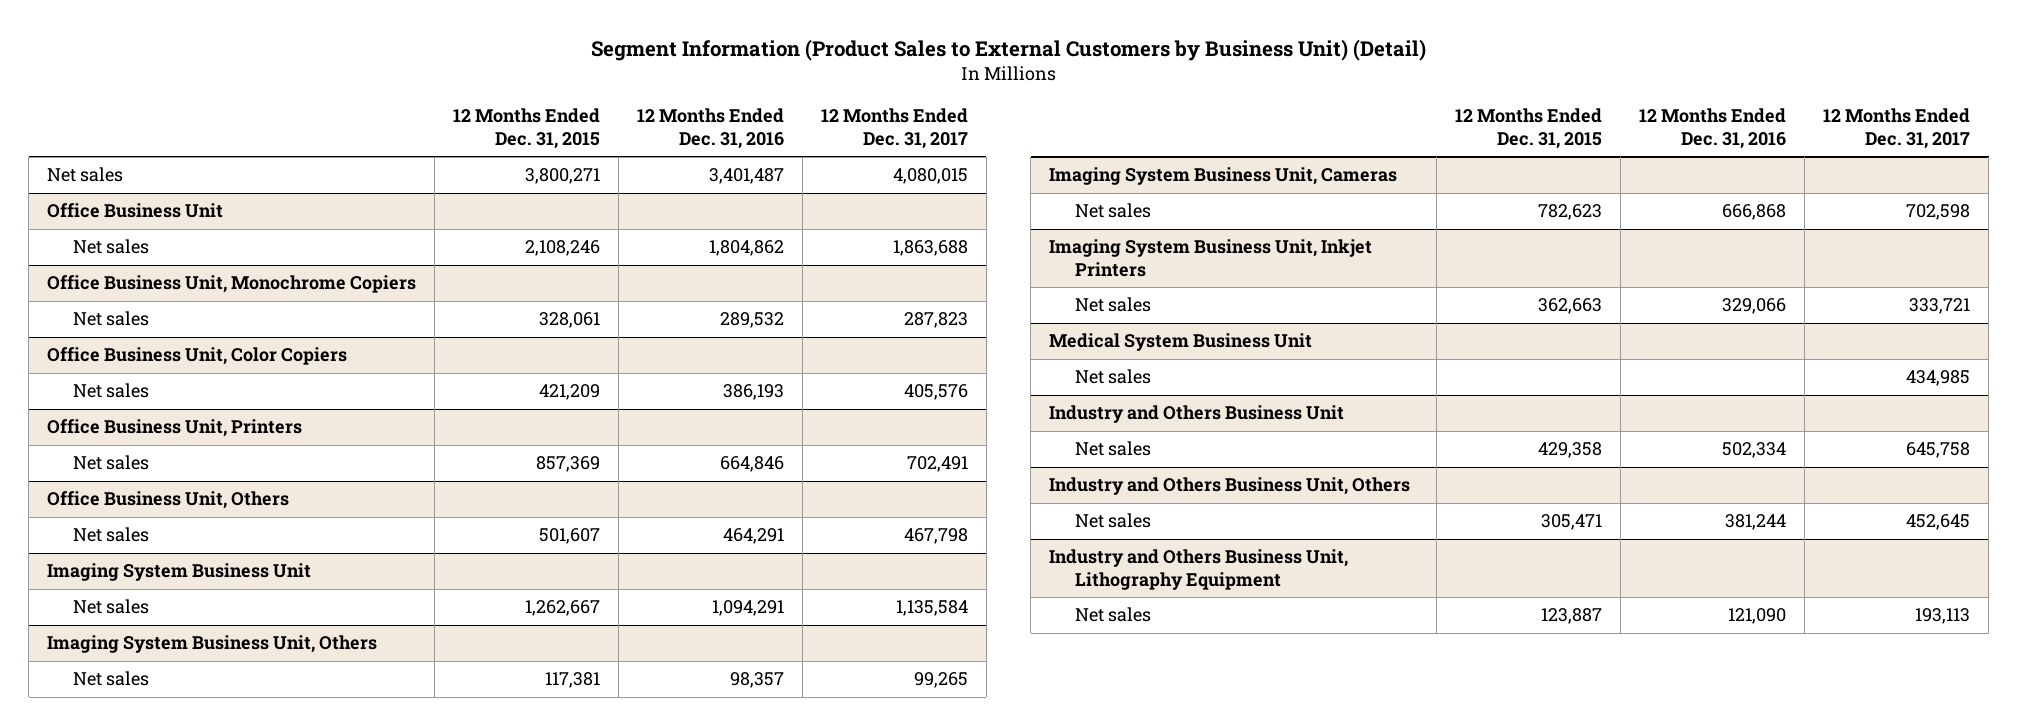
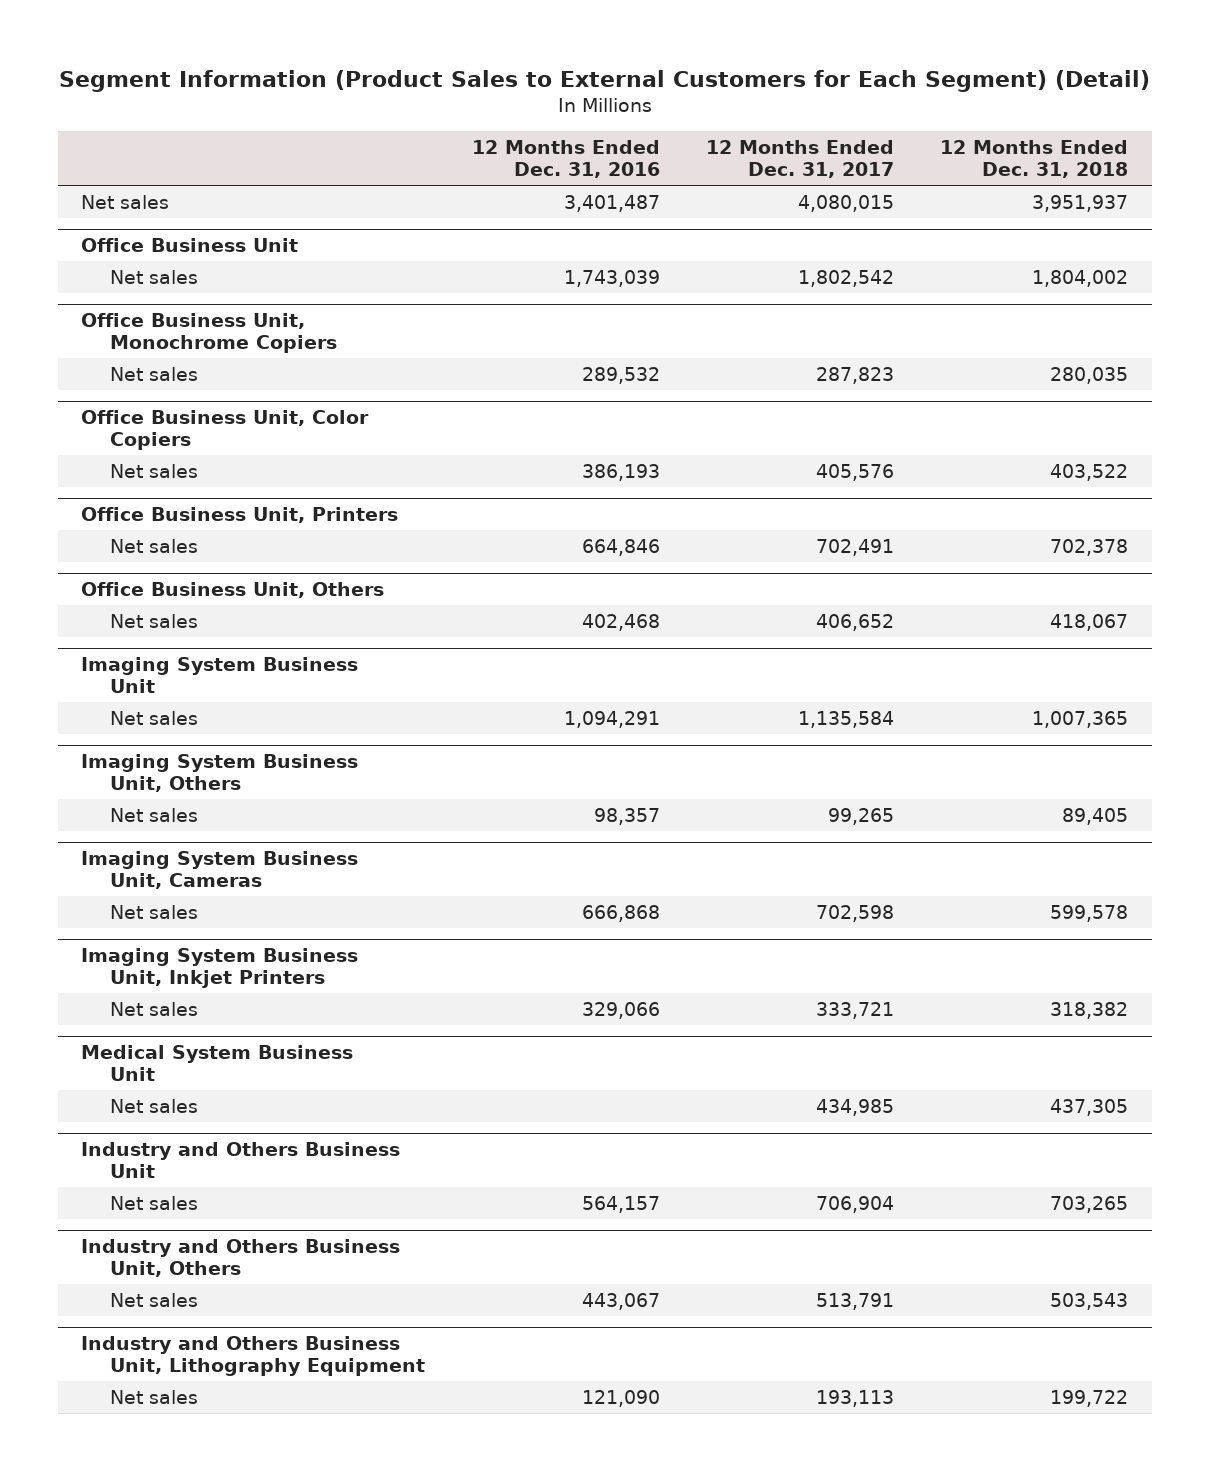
[590,39,1426,62] Segment Information (Product Sales to External Customers by Business Unit) (Detail) -> [58,70,1150,93] Segment Information (Product Sales to External Customers for Each Segment) (Detail)
[453,108,601,150] 12 Months Ended Dec. 31, 2015 -> none
none -> [940,139,1129,179] 12 Months Ended Dec. 31, 2018
[708,240,784,257] 1,804,862 -> [563,269,660,287] 1,743,039
[892,240,968,257] 1,863,688 -> [798,269,895,287] 1,802,542
[722,528,784,545] 464,291 -> [581,613,660,631] 402,468
[903,528,968,545] 467,798 -> [816,613,895,631] 406,652
[1722,442,1787,459] 502,334 -> [581,1195,660,1213] 564,157
[1906,442,1971,459] 645,758 -> [816,1195,895,1213] 706,904
[1725,514,1787,531] 381,244 -> [581,1292,660,1310] 443,067
[1906,514,1971,531] 452,645 -> [816,1292,895,1310] 513,791

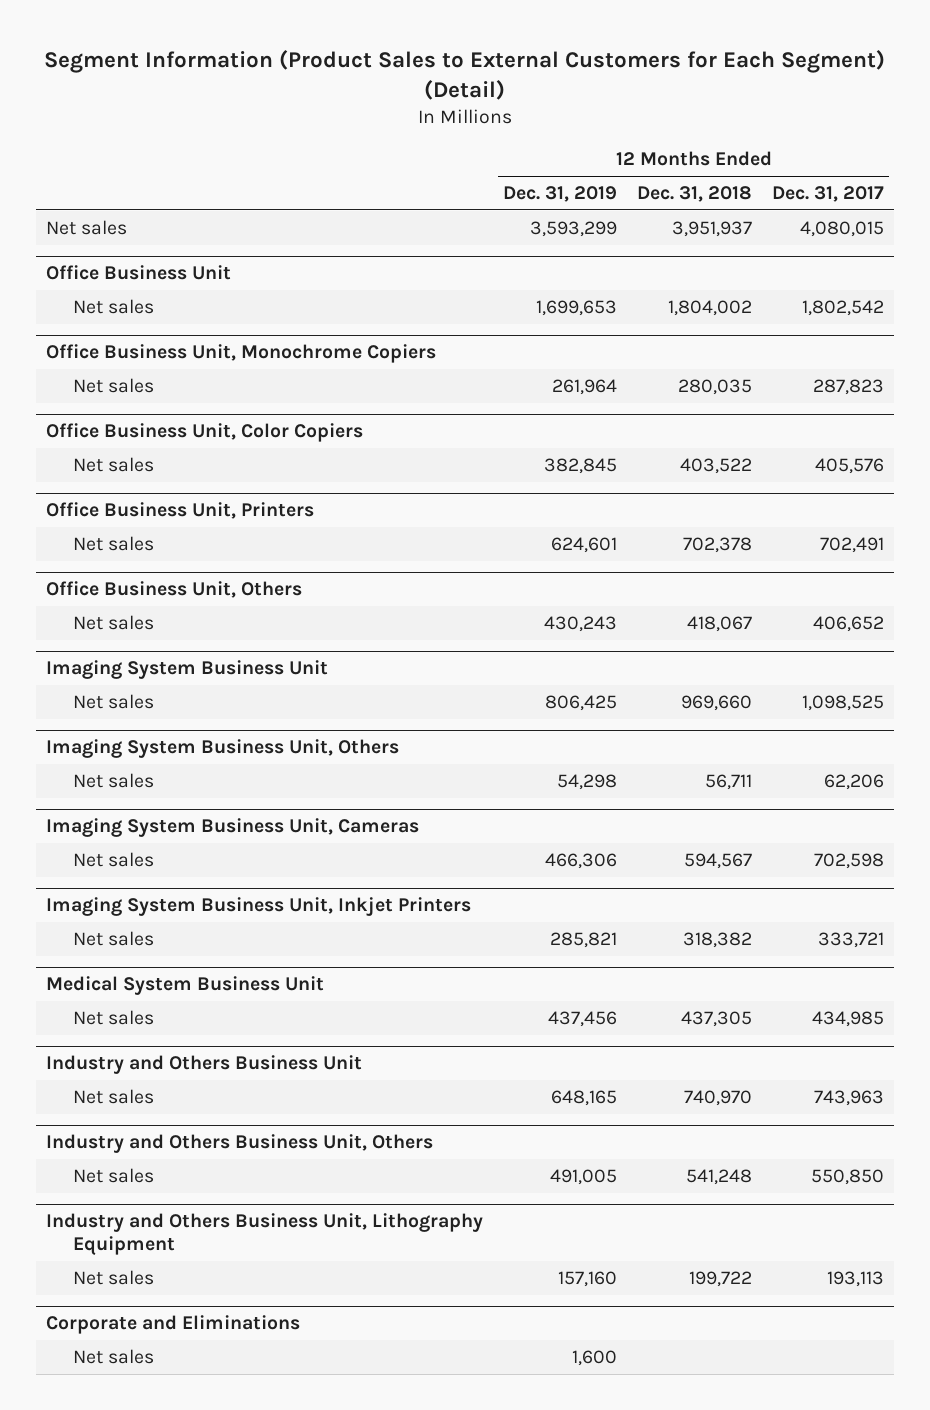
[471,139,660,179] 12 Months Ended Dec. 31, 2016 -> none
none -> [503,185,618,202] Dec. 31, 2019
[798,710,895,728] 1,135,584 -> [802,694,885,711] 1,098,525
[1032,710,1129,728] 1,007,365 -> [681,694,753,711] 969,660
[828,807,895,825] 99,265 -> [824,773,885,790] 62,206
[1062,807,1129,825] 89,405 -> [705,773,753,790] 56,711
[1050,904,1129,922] 599,578 -> [684,852,753,869] 594,567
[816,1195,895,1213] 706,904 -> [814,1089,885,1106] 743,963
[1050,1195,1129,1213] 703,265 -> [684,1089,753,1106] 740,970
[816,1292,895,1310] 513,791 -> [811,1168,885,1185] 550,850
[1050,1292,1129,1310] 503,543 -> [686,1168,753,1185] 541,248
none -> [46,1315,301,1335] Corporate and Eliminations
none -> [72,1348,154,1364] Net sales

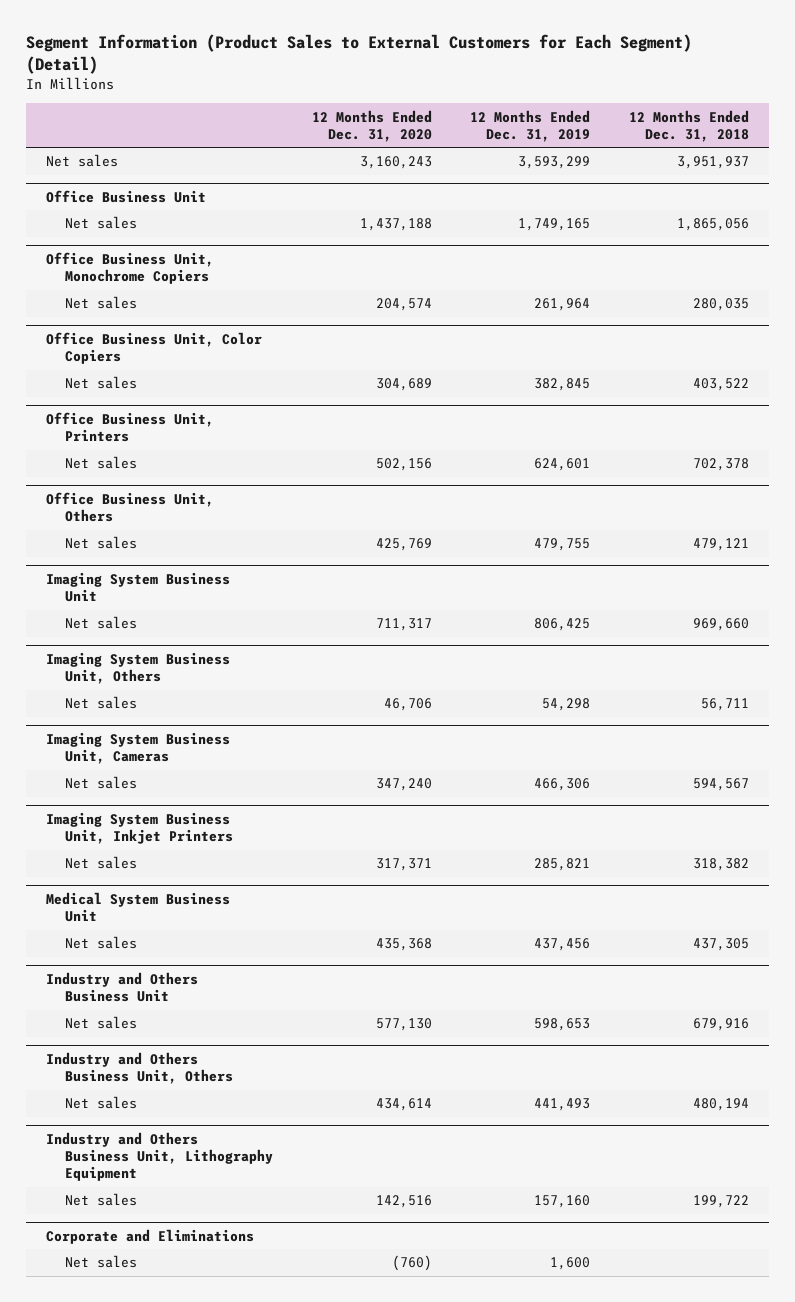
[772,185,885,202] Dec. 31, 2017 -> none
none -> [311,109,432,143] 12 Months Ended Dec. 31, 2020
[536,299,618,316] 1,699,653 -> [518,218,591,232] 1,749,165
[668,299,753,316] 1,804,002 -> [677,218,750,232] 1,865,056
[544,615,618,632] 430,243 -> [534,538,591,552] 479,755
[687,615,753,632] 418,067 -> [693,538,750,552] 479,121
[551,1089,618,1106] 648,165 -> [534,1018,591,1032] 598,653
[684,1089,753,1106] 740,970 -> [693,1018,750,1032] 679,916
[550,1168,618,1185] 491,005 -> [534,1098,591,1112] 441,493
[686,1168,753,1185] 541,248 -> [693,1098,750,1112] 480,194

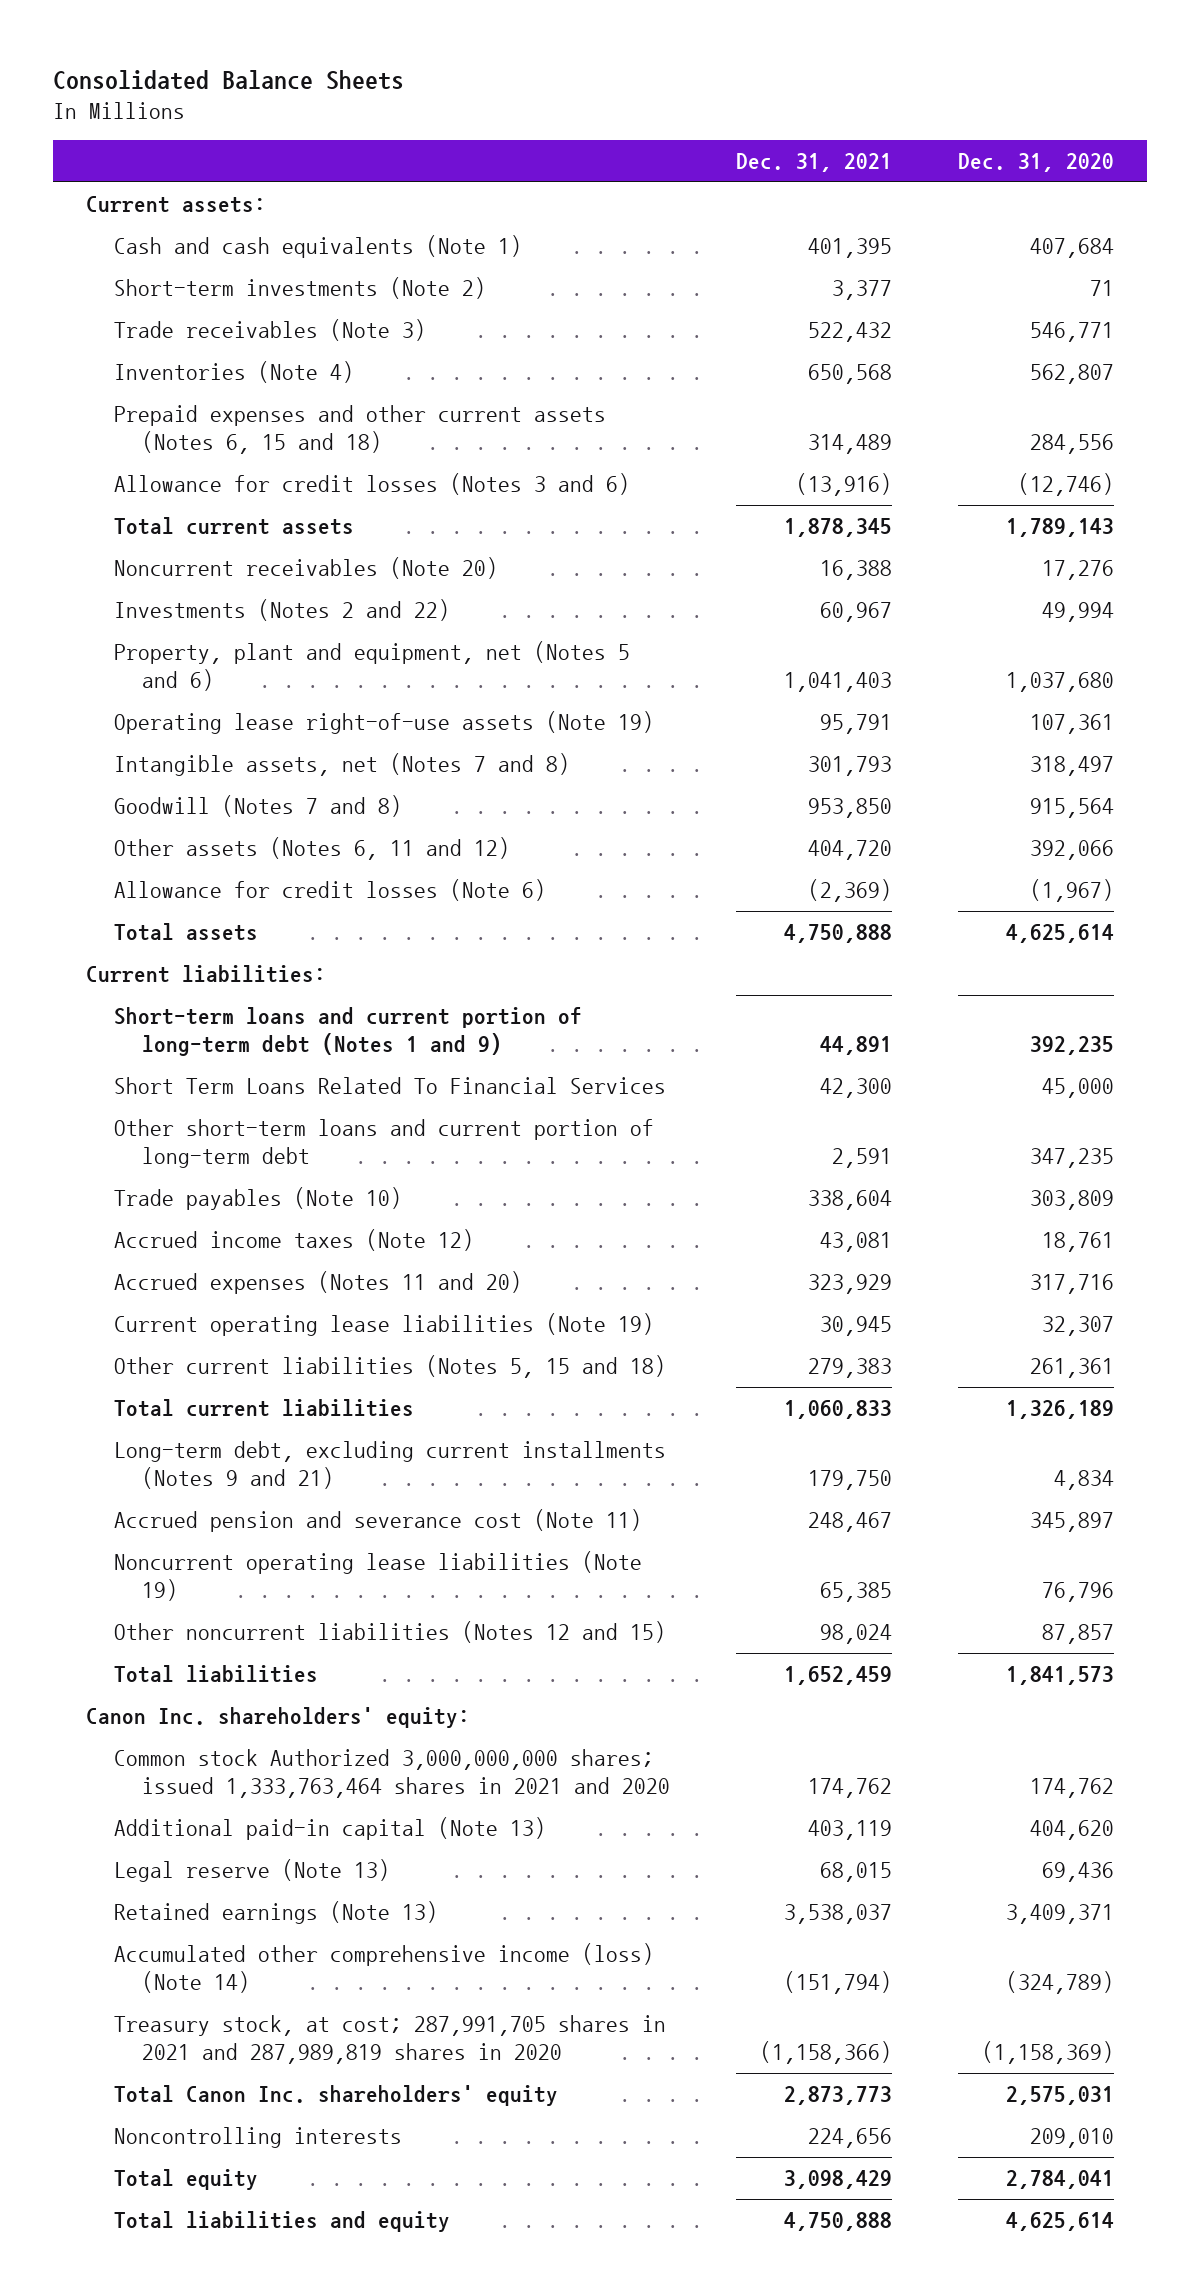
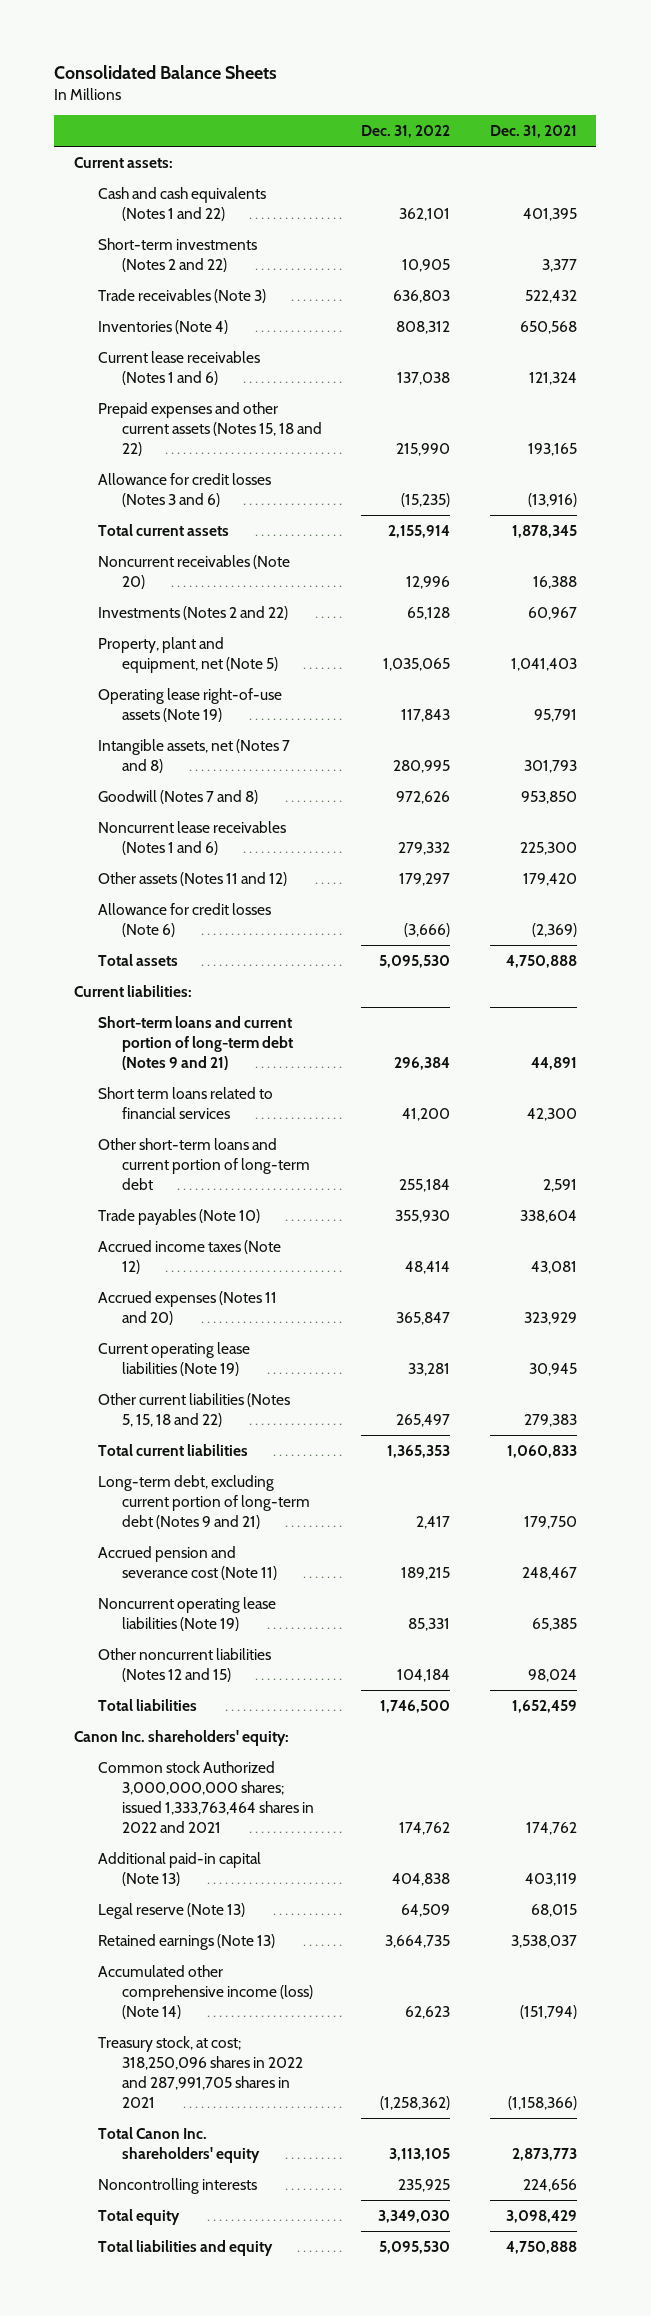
[958,153,1115,173] Dec. 31, 2020 -> none
none -> [361,125,451,139] Dec. 31, 2022
[114,234,523,258] Cash and cash equivalents (Note 1) -> [98,186,267,221] Cash and cash equivalents (Notes 1 and 22)
[114,276,487,299] Short-term investments (Note 2) -> [98,237,258,272] Short-term investments (Notes 2 and 22)
none -> [98,350,261,385] Current lease receivables (Notes 1 and 6)
[114,404,607,455] Prepaid expenses and other current assets (Notes 6, 15 and 18) -> [98,401,323,457] Prepaid expenses and other current assets (Notes 15, 18 and 22)
[808,434,893,455] 314,489 -> [527,443,577,457] 193,165
[114,640,631,692] Property, plant and equipment, net (Notes 5 and 6) -> [98,636,279,673] Property, plant and equipment, net (Note 5)
none -> [98,820,287,855] Noncurrent lease receivables (Notes 1 and 6)
[114,836,511,860] Other assets (Notes 6, 11 and 12) -> [98,871,288,886] Other assets (Notes 11 and 12)
[808,839,893,860] 404,720 -> [522,872,577,886] 179,420
[114,1006,583,1057] Short-term loans and current portion of long-term debt (Notes 1 and 9) -> [98,1015,294,1071] Short-term loans and current portion of long-term debt (Notes 9 and 21)
[114,1076,667,1094] Short Term Loans Related To Financial Services -> [98,1086,274,1119] Short term loans related to financial services
[114,1354,667,1378] Other current liabilities (Notes 5, 15 and 18) -> [98,1392,291,1427] Other current liabilities (Notes 5, 15, 18 and 22)
[114,1440,667,1490] Long-term debt, excluding current installments (Notes 9 and 21) -> [98,1474,311,1530] Long-term debt, excluding current portion of long-term debt (Notes 9 and 21)
[114,1748,671,1799] Common stock Authorized 3,000,000,000 shares; issued 1,333,763,464 shares in 2021 and 2020 -> [98,1760,315,1834] Common stock Authorized 3,000,000,000 shares; issued 1,333,763,464 shares in 2022 and 2021
[114,2014,667,2065] Treasury stock, at cost; 287,991,705 shares in 2021 and 287,989,819 shares in 2020 -> [98,2035,304,2109] Treasury stock, at cost; 318,250,096 shares in 2022 and 287,991,705 shares in 2021

